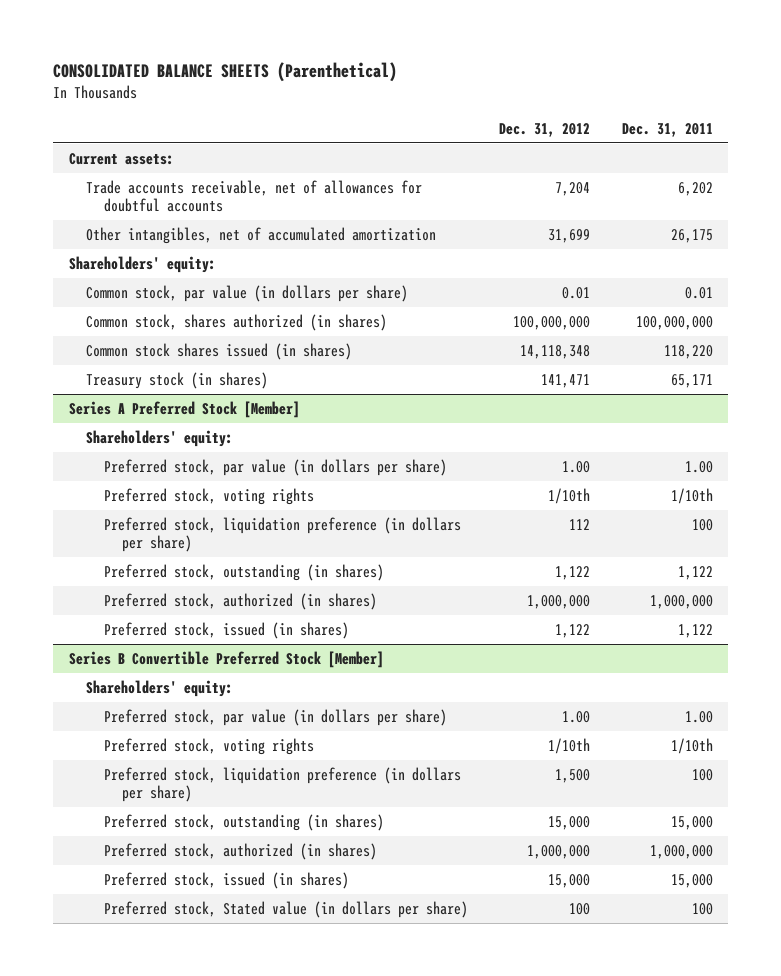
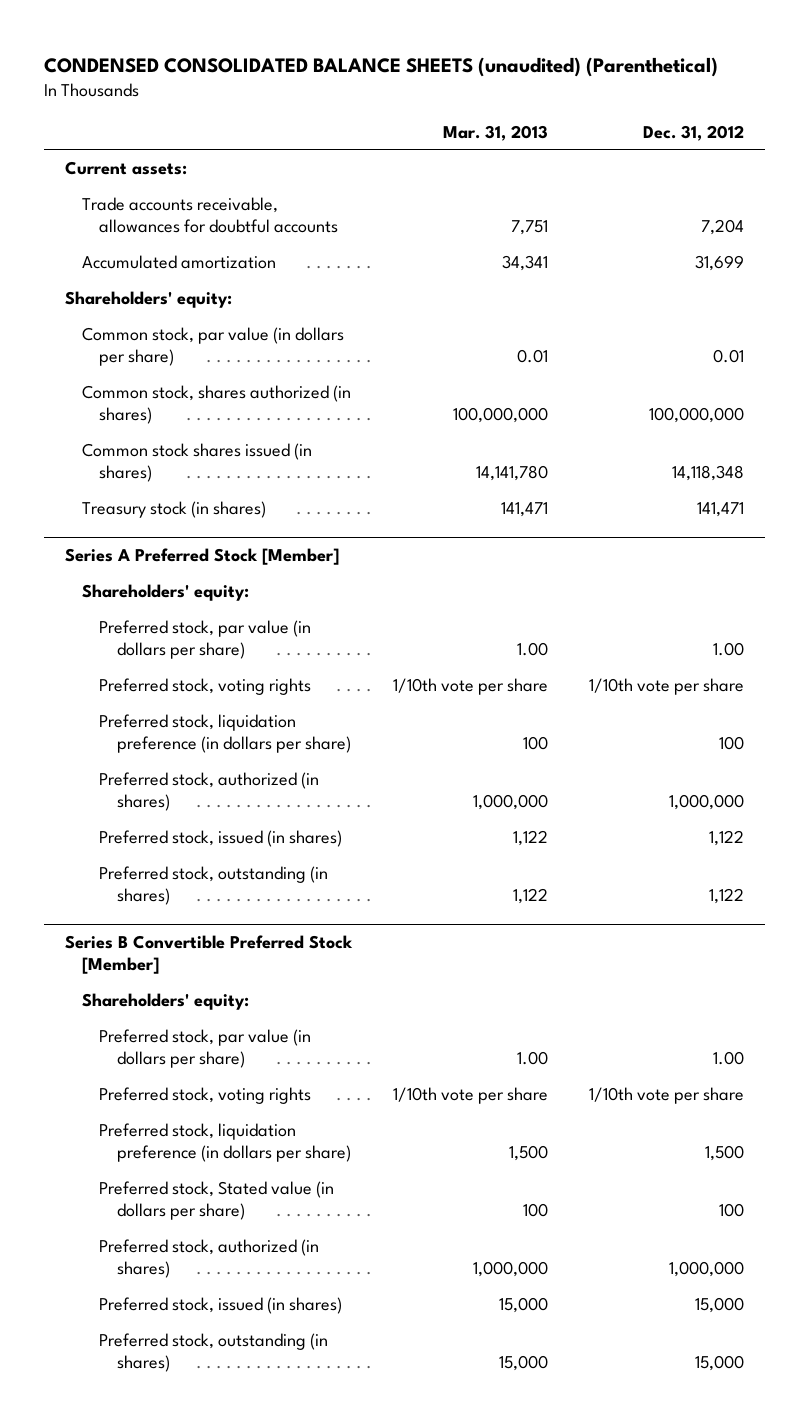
[52,62,397,83] CONSOLIDATED BALANCE SHEETS (Parenthetical) -> [43,56,718,77] CONDENSED CONSOLIDATED BALANCE SHEETS (unaudited) (Parenthetical)
[621,122,713,137] Dec. 31, 2011 -> none
none -> [442,124,548,141] Mar. 31, 2013
[86,180,423,212] Trade accounts receivable, net of allowances for doubtful accounts -> [81,196,339,233] Trade accounts receivable, allowances for doubtful accounts
[86,227,437,245] Other intangibles, net of accumulated amortization -> [81,254,276,269] Accumulated amortization
[548,488,591,505] 1/10th -> [589,677,745,695] 1/10th vote per share
[569,519,591,531] 112 -> [719,735,745,750] 100
[103,564,384,582] Preferred stock, outstanding (in shares) -> [99,865,329,905] Preferred stock, outstanding (in shares)
[548,738,591,755] 1/10th -> [589,1086,745,1104] 1/10th vote per share
[103,901,468,919] Preferred stock, Stated value (in dollars per share) -> [99,1180,335,1220] Preferred stock, Stated value (in dollars per share)
[103,814,384,832] Preferred stock, outstanding (in shares) -> [99,1332,329,1372] Preferred stock, outstanding (in shares)

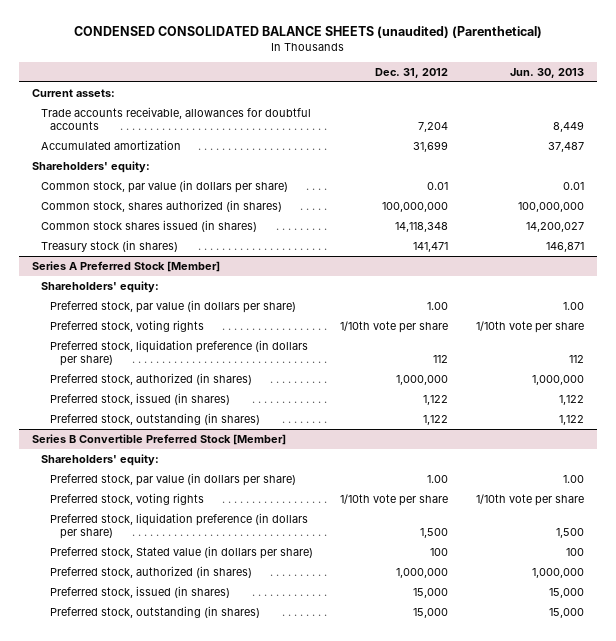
[442,124,548,141] Mar. 31, 2013 -> none
none -> [509,67,584,78] Jun. 30, 2013
[719,735,745,750] 100 -> [433,355,449,364] 112

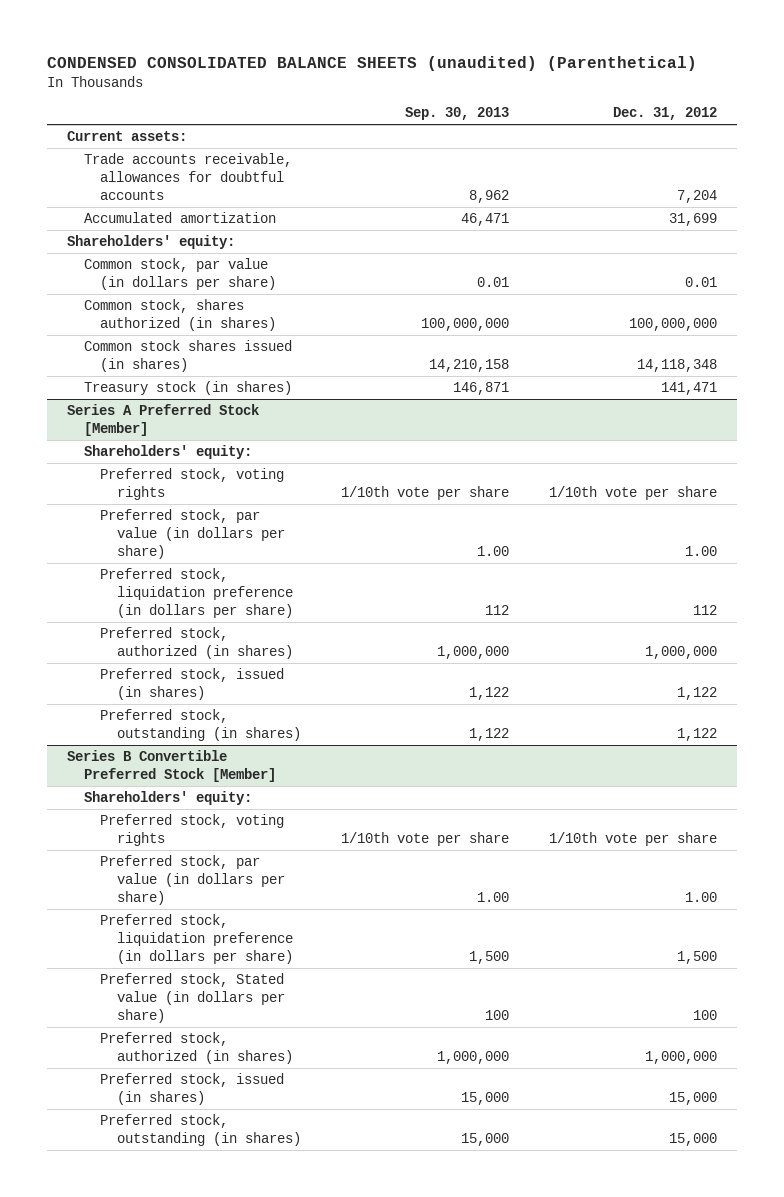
[509,67,584,78] Jun. 30, 2013 -> none
none -> [405,106,510,120] Sep. 30, 2013
[50,299,297,313] Preferred stock, par value (in dollars per share) -> [100,509,286,559] Preferred stock, par value (in dollars per share)
[50,472,297,486] Preferred stock, par value (in dollars per share) -> [100,855,286,905] Preferred stock, par value (in dollars per share)

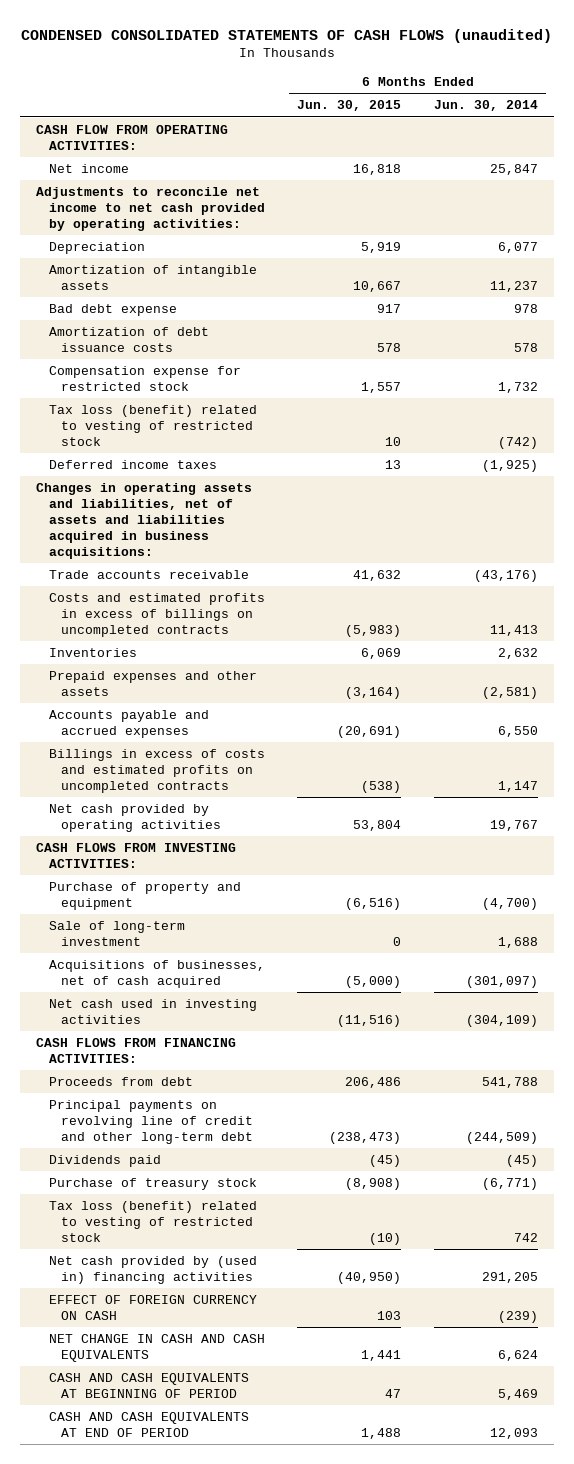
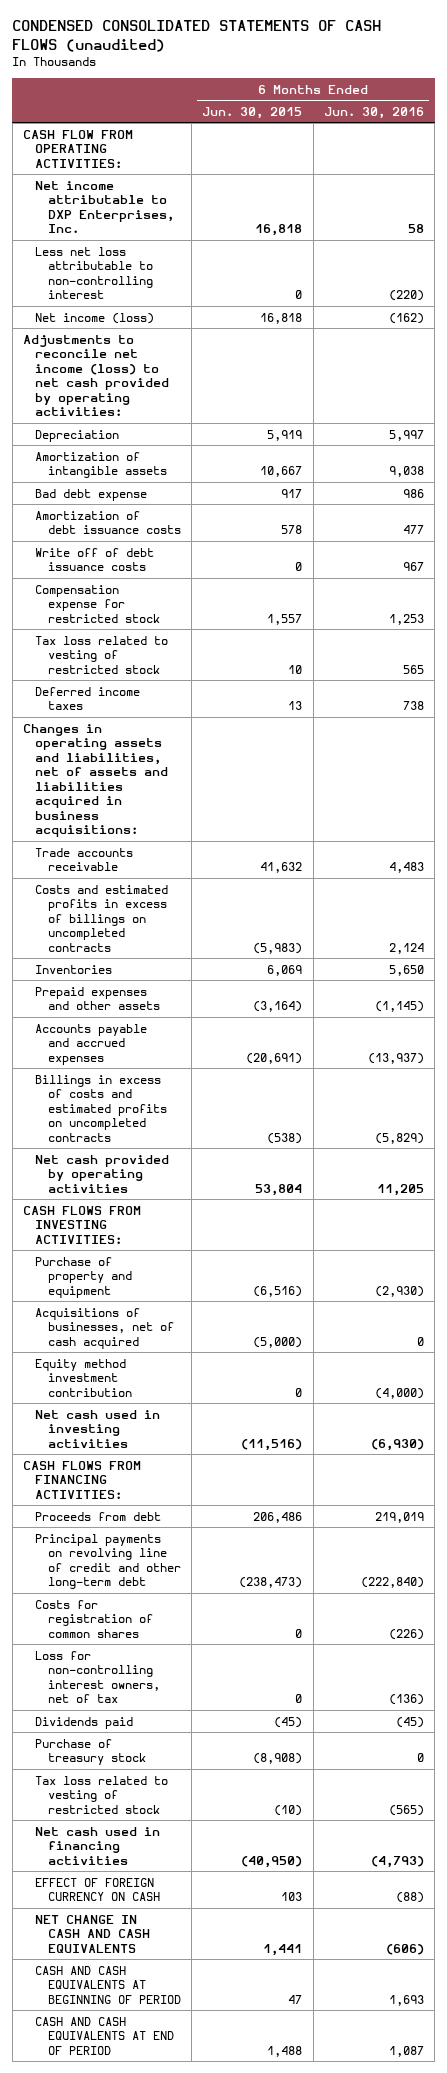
[434,100,539,112] Jun. 30, 2014 -> none
none -> [323,106,424,119] Jun. 30, 2016
[48,163,129,173] Net income -> [35,180,174,234] Net income attributable to DXP Enterprises, Inc.
none -> [35,246,153,300] Less net loss attributable to non-controlling interest
none -> [35,312,155,324] Net income (loss)
[36,186,265,231] Adjustments to reconcile net income to net cash provided by operating activities: -> [23,334,170,417] Adjustments to reconcile net income (loss) to net cash provided by operating activities:
none -> [35,547,155,572] Write off of debt issuance costs
[48,404,257,446] Tax loss (benefit) related to vesting of restricted stock -> [35,635,169,674] Tax loss related to vesting of restricted stock
[48,920,185,946] Sale of long-term investment -> none
none -> [35,1358,132,1397] Equity method investment contribution
none -> [35,1599,153,1638] Costs for registration of common shares
none -> [35,1650,160,1704] Loss for non-controlling interest owners, net of tax
[48,1200,257,1242] Tax loss (benefit) related to vesting of restricted stock -> [35,1775,169,1814] Tax loss related to vesting of restricted stock
[48,1255,257,1284] Net cash provided by (used in) financing activities -> [35,1826,161,1865] Net cash used in financing activities

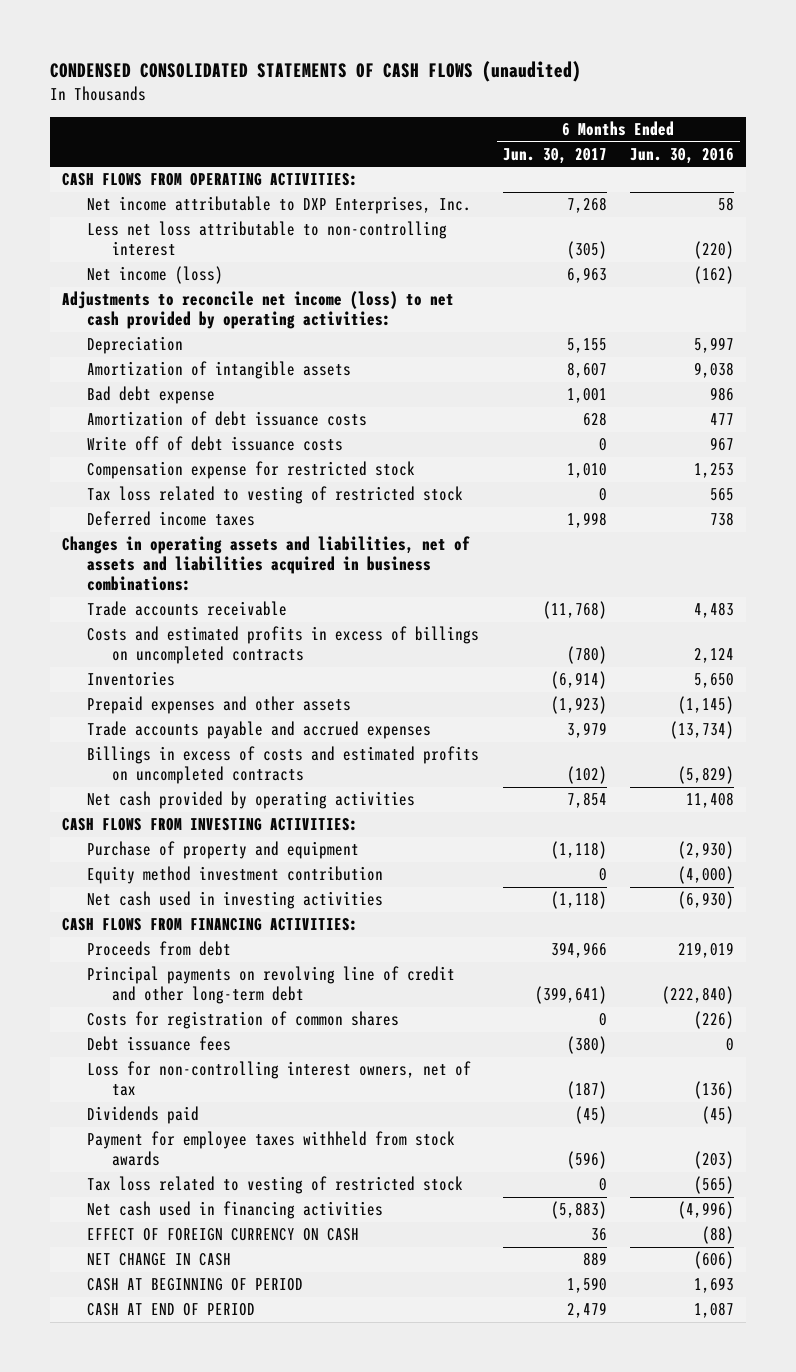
[202,106,303,119] Jun. 30, 2015 -> none
none -> [502,147,607,164] Jun. 30, 2017
[23,129,134,168] CASH FLOW FROM OPERATING ACTIVITIES: -> [62,173,359,187] CASH FLOWS FROM OPERATING ACTIVITIES:
[23,723,169,838] Changes in operating assets and liabilities, net of assets and liabilities acquired in business acquisitions: -> [62,536,471,592] Changes in operating assets and liabilities, net of assets and liabilities acquired in business combinations:
[35,1023,148,1065] Accounts payable and accrued expenses -> [87,721,432,740] Trade accounts payable and accrued expenses
[367,1052,424,1064] (13,937) -> [669,721,734,740] (13,734)
[376,1183,424,1196] 11,205 -> [685,792,734,809] 11,408
[35,1307,174,1349] Acquisitions of businesses, net of cash acquired -> none
none -> [87,1036,232,1052] Debt issuance fees
[35,1738,146,1766] Purchase of treasury stock -> none
none -> [87,1131,456,1167] Payment for employee taxes withheld from stock awards
[370,1855,424,1868] (4,793) -> [677,1201,734,1220] (4,996)
[35,1914,150,1953] NET CHANGE IN CASH AND CASH EQUIVALENTS -> [87,1253,232,1267] NET CHANGE IN CASH
[35,1965,181,2004] CASH AND CASH EQUIVALENTS AT BEGINNING OF PERIOD -> [87,1278,304,1292] CASH AT BEGINNING OF PERIOD
[35,2016,174,2055] CASH AND CASH EQUIVALENTS AT END OF PERIOD -> [87,1303,256,1317] CASH AT END OF PERIOD

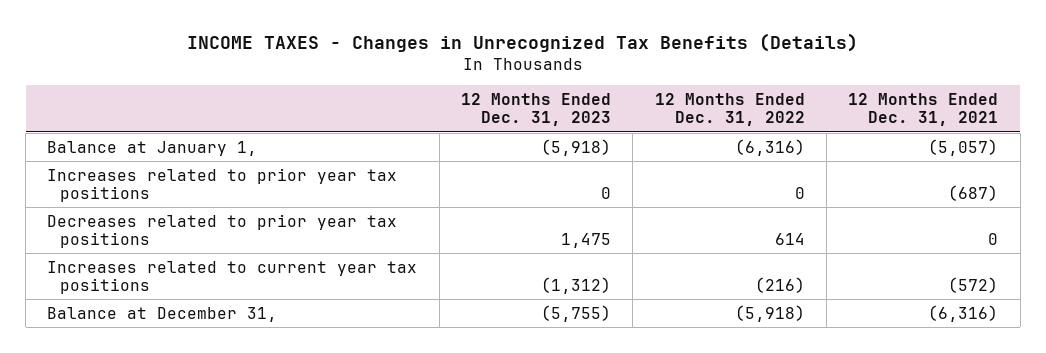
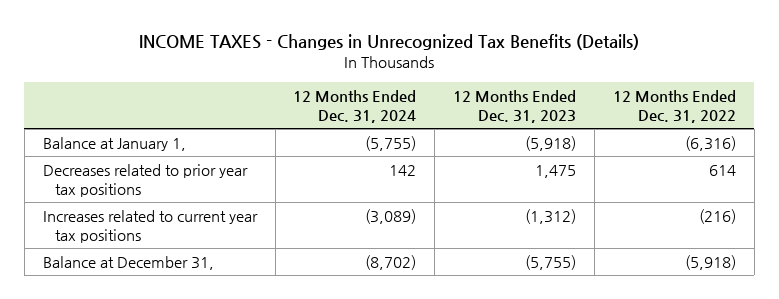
[848,93,999,127] 12 Months Ended Dec. 31, 2021 -> none
none -> [293,89,417,124] 12 Months Ended Dec. 31, 2024
[47,167,398,202] Increases related to prior year tax positions -> none

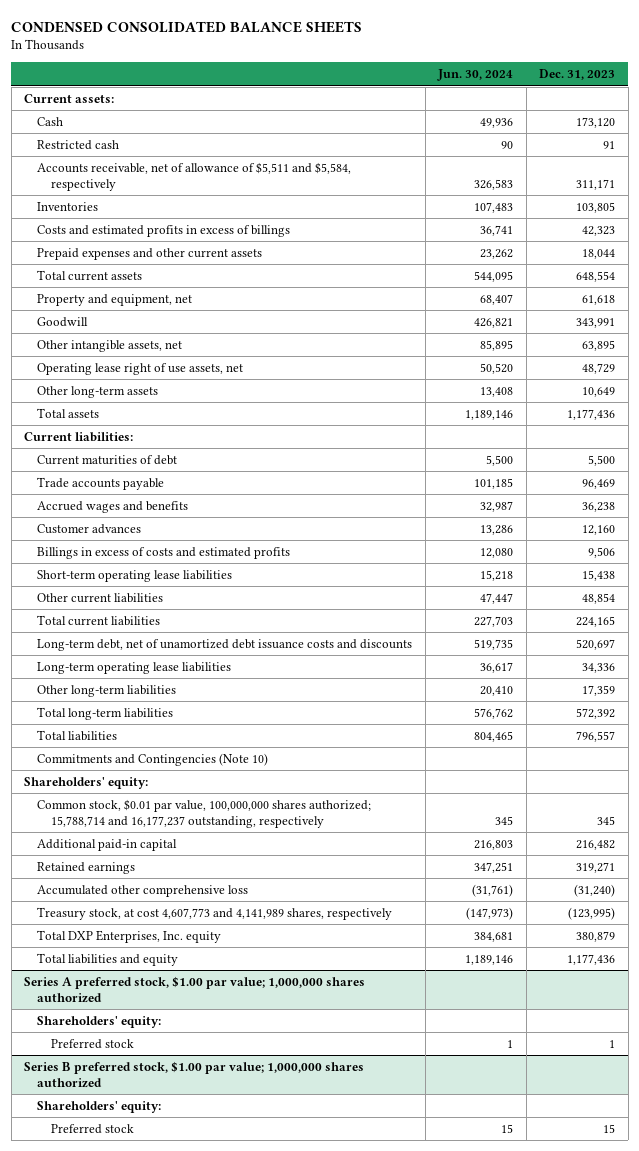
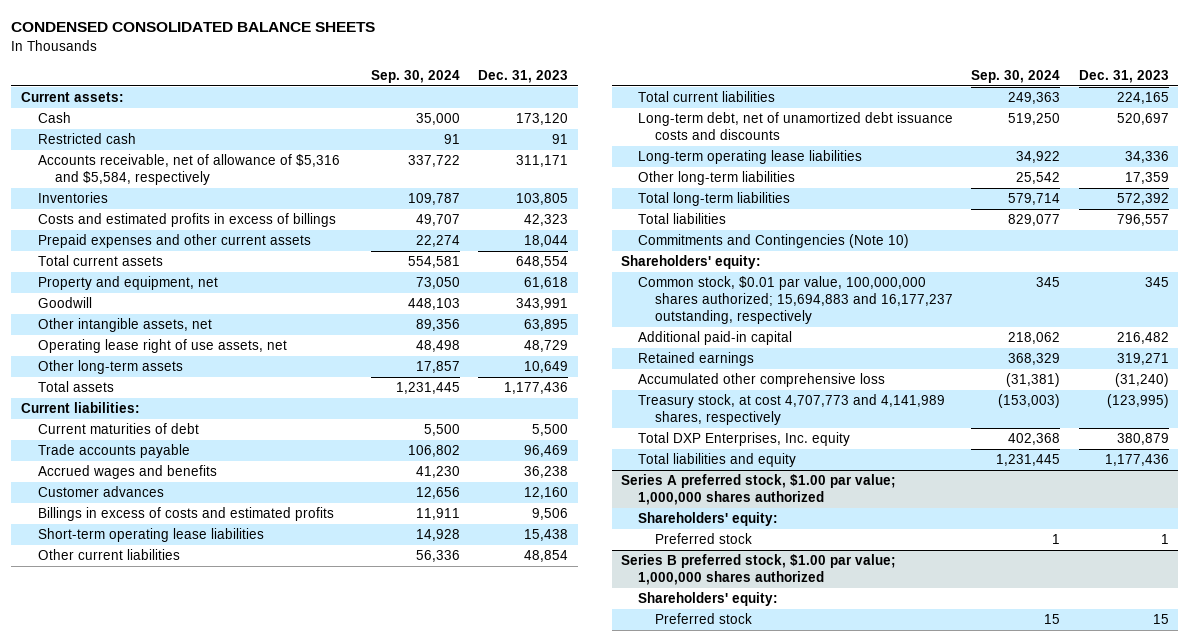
[437,69,514,82] Jun. 30, 2024 -> none
none -> [371,69,461,83] Sep. 30, 2024
[37,161,352,192] Accounts receivable, net of allowance of $5,511 and $5,584, respectively -> [37,154,340,186] Accounts receivable, net of allowance of $5,316 and $5,584, respectively
[37,798,372,829] Common stock, $0.01 par value, 100,000,000 shares authorized; 15,788,714 and 16,177,237 outstanding, respectively -> [637,276,953,324] Common stock, $0.01 par value, 100,000,000 shares authorized; 15,694,883 and 16,177,237 outstanding, respectively
[37,906,393,920] Treasury stock, at cost 4,607,773 and 4,141,989 shares, respectively -> [637,394,945,426] Treasury stock, at cost 4,707,773 and 4,141,989 shares, respectively

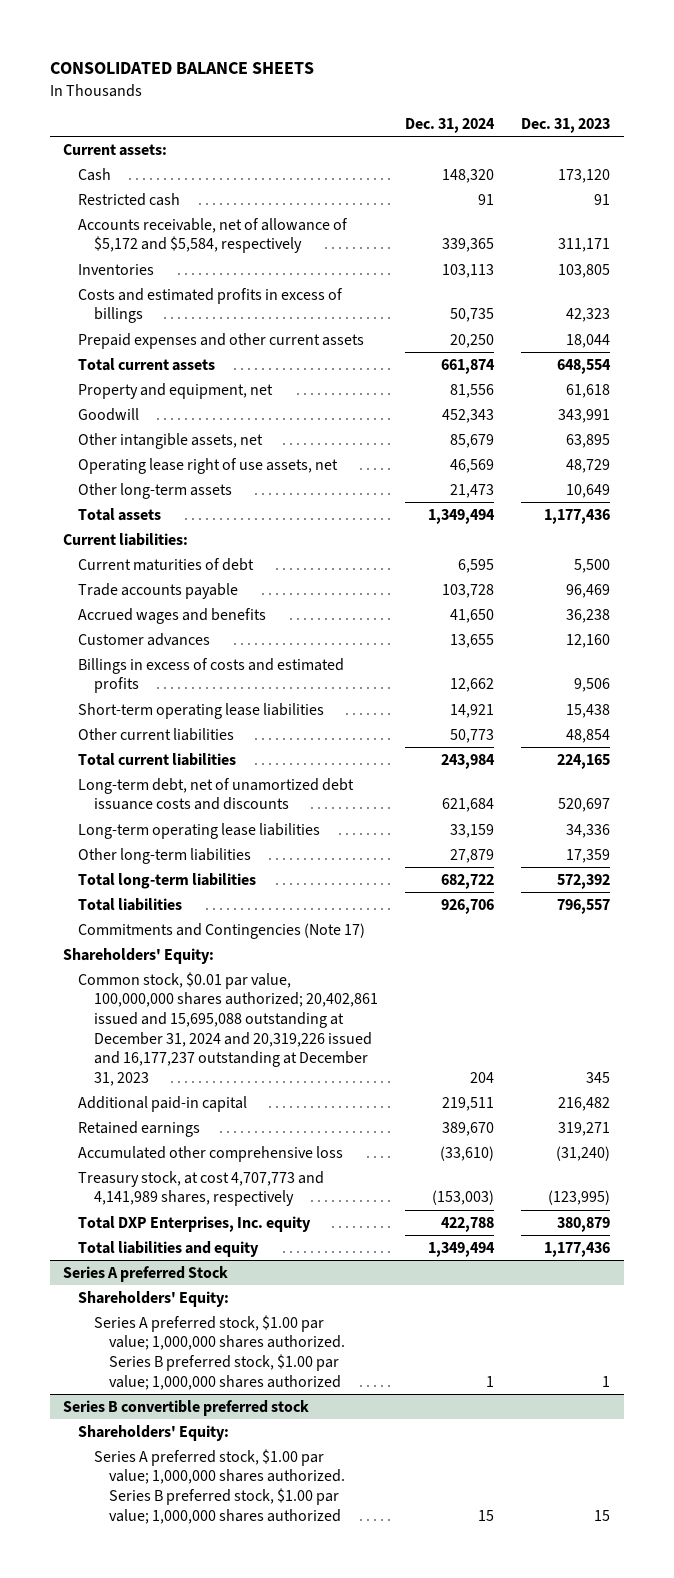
[11,22,376,33] CONDENSED CONSOLIDATED BALANCE SHEETS -> [49,62,314,75] CONSOLIDATED BALANCE SHEETS
[371,69,461,83] Sep. 30, 2024 -> none
none -> [404,118,495,134] Dec. 31, 2024
[37,154,340,186] Accounts receivable, net of allowance of $5,316 and $5,584, respectively -> [78,217,349,254] Accounts receivable, net of allowance of $5,172 and $5,584, respectively
[637,234,909,249] Commitments and Contingencies (Note 10) -> [78,922,366,939] Commitments and Contingencies (Note 17)
[620,255,761,270] Shareholders' equity: -> [63,947,215,964] Shareholders' Equity:
[637,276,953,324] Common stock, $0.01 par value, 100,000,000 shares authorized; 15,694,883 and 16,177,237 outstanding, respectively -> [78,971,378,1086] Common stock, $0.01 par value, 100,000,000 shares authorized; 20,402,861 issued and 15,695,088 outstanding at December 31, 2024 and 20,319,226 issued and 16,177,237 outstanding at December 31, 2023
[620,554,896,586] Series B preferred stock, $1.00 par value; 1,000,000 shares authorized -> none
[620,474,896,506] Series A preferred stock, $1.00 par value; 1,000,000 shares authorized -> [63,1265,229,1282] Series A preferred Stock
[637,512,778,527] Shareholders' equity: -> [78,1290,230,1307] Shareholders' Equity:
[654,533,752,545] Preferred stock -> [93,1314,345,1390] Series A preferred stock, $1.00 par value; 1,000,000 shares authorized. Series B preferred stock, $1.00 par value; 1,000,000 shares authorized
none -> [63,1399,310,1416] Series B convertible preferred stock
[637,592,778,607] Shareholders' equity: -> [78,1424,230,1441] Shareholders' Equity:
[654,613,752,625] Preferred stock -> [93,1448,345,1524] Series A preferred stock, $1.00 par value; 1,000,000 shares authorized. Series B preferred stock, $1.00 par value; 1,000,000 shares authorized

